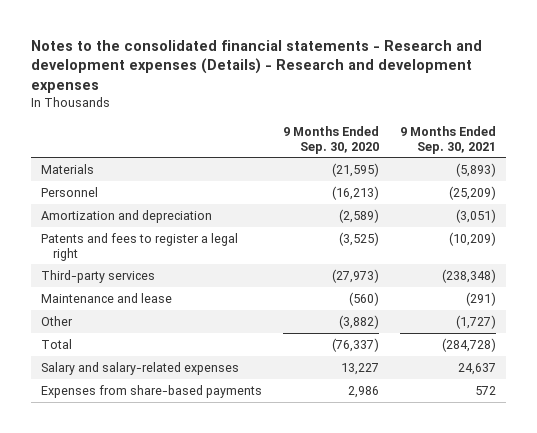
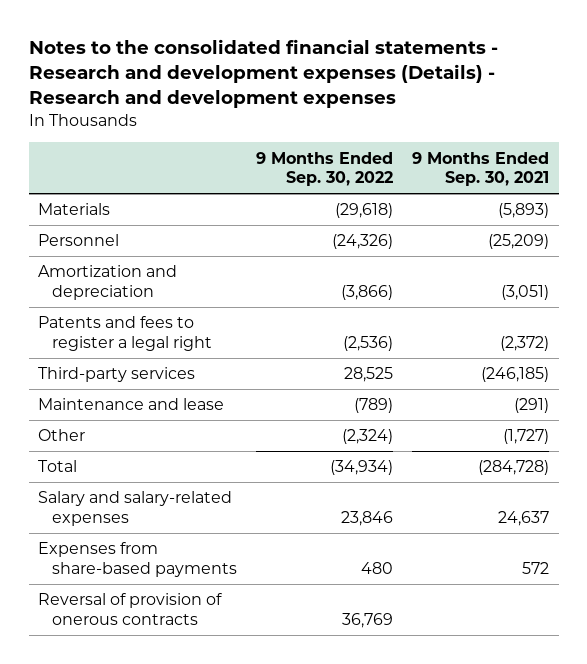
[283,125,380,154] 9 Months Ended Sep. 30, 2020 -> none
none -> [256,151,394,186] 9 Months Ended Sep. 30, 2022
[448,231,496,246] (10,209) -> [500,335,550,351] (2,372)
[441,268,496,283] (238,348) -> [481,367,550,383] (246,185)
none -> [38,593,223,625] Reversal of provision of onerous contracts

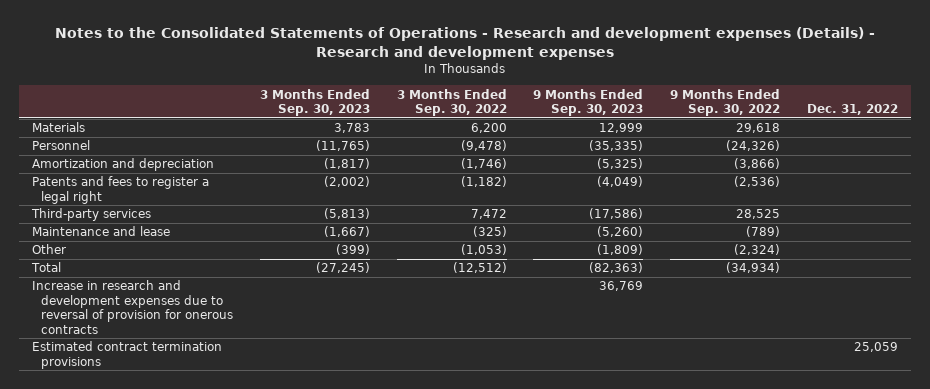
[28,38,498,109] Notes to the consolidated financial statements - Research and development expenses (Details) - Research and development expenses -> [54,26,875,60] Notes to the Consolidated Statements of Operations - Research and development expenses (Details) - Research and development expenses
[412,151,550,186] 9 Months Ended Sep. 30, 2021 -> none
none -> [259,88,370,117] 3 Months Ended Sep. 30, 2023
none -> [396,88,507,117] 3 Months Ended Sep. 30, 2022
none -> [533,88,644,117] 9 Months Ended Sep. 30, 2023
none -> [806,104,898,116] Dec. 31, 2022
[335,203,394,219] (29,618) -> [735,123,780,134] 29,618
[38,491,233,526] Salary and salary-related expenses -> none
[38,542,238,577] Expenses from share-based payments -> none
[38,593,223,625] Reversal of provision of onerous contracts -> none
none -> [32,280,234,334] Increase in research and development expenses due to reversal of provision for onerous contracts
none -> [32,341,223,369] Estimated contract termination provisions

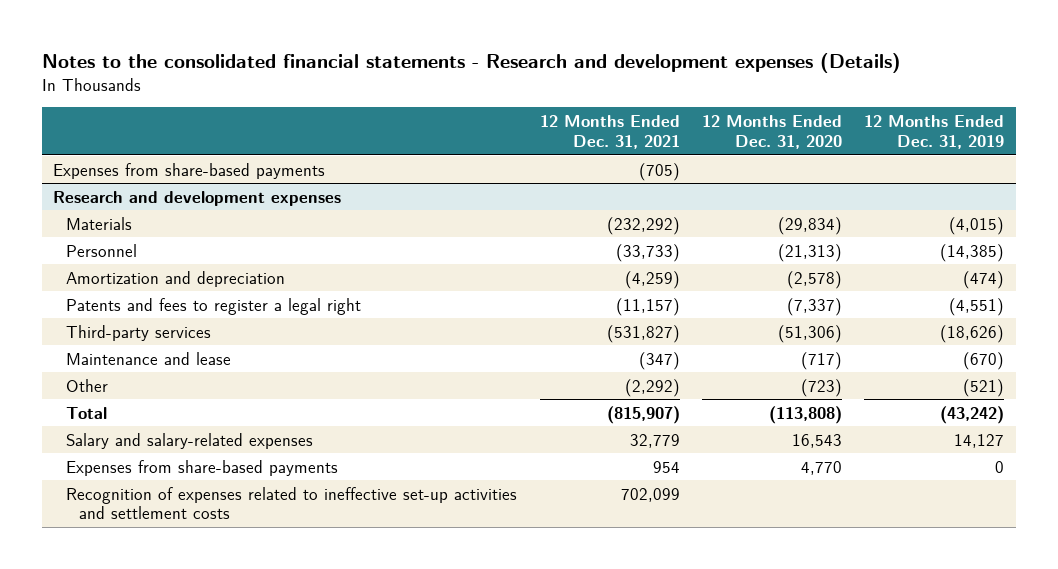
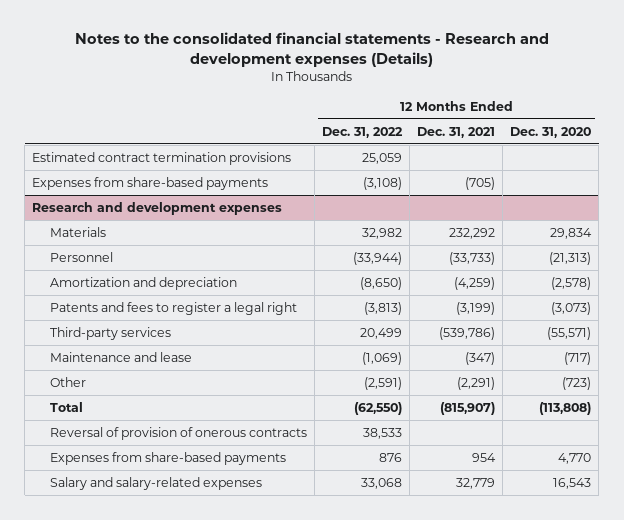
[864,114,1005,149] 12 Months Ended Dec. 31, 2019 -> none
none -> [321,126,403,138] Dec. 31, 2022
none -> [32,151,292,165] Estimated contract termination provisions
[606,216,680,235] (232,292) -> [449,227,496,239] 232,292
[778,216,843,235] (29,834) -> [550,227,593,239] 29,834
[615,297,680,316] (11,157) -> [456,301,496,315] (3,199)
[787,297,843,316] (7,337) -> [551,301,592,315] (3,073)
[606,324,680,343] (531,827) -> [439,326,496,340] (539,786)
[778,324,843,343] (51,306) -> [547,326,592,340] (55,571)
[624,378,680,397] (2,292) -> [457,376,496,390] (2,291)
none -> [49,426,307,440] Reversal of provision of onerous contracts
[66,486,518,520] Recognition of expenses related to ineffective set-up activities and settlement costs -> none
[66,432,314,449] Salary and salary-related expenses -> [49,476,262,490] Salary and salary-related expenses

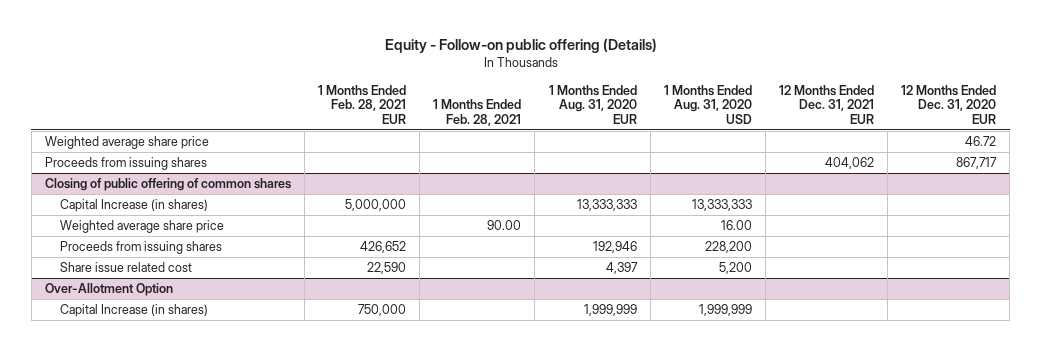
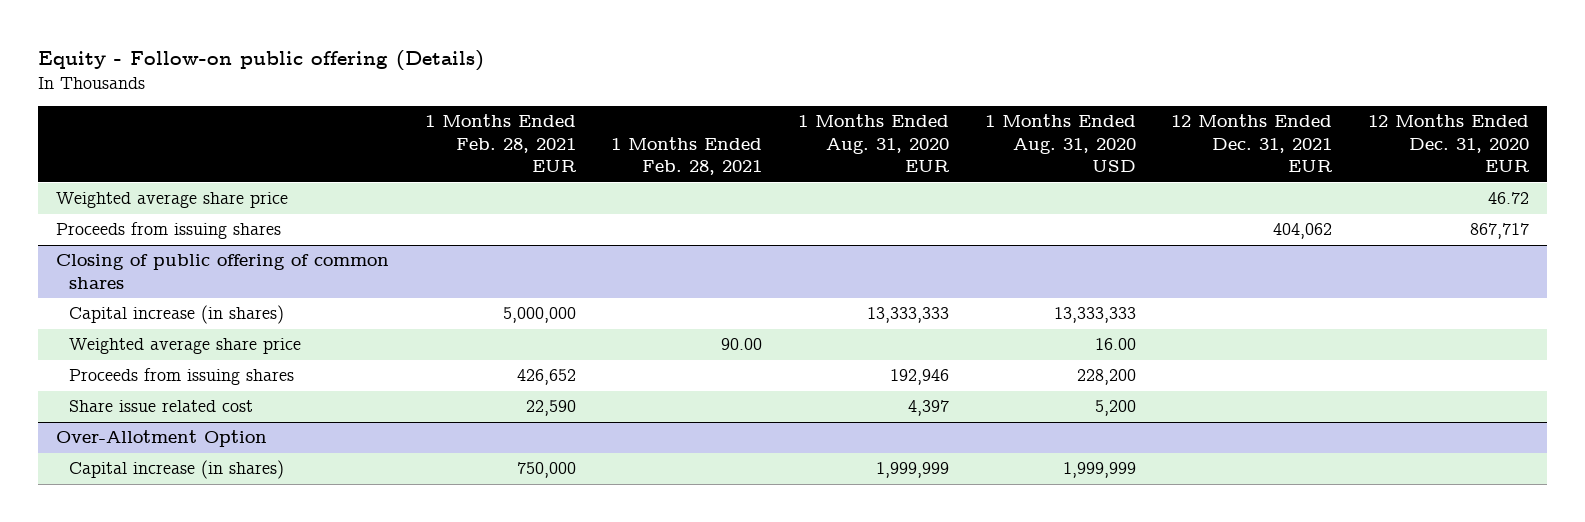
[60,198,209,212] Capital Increase (in shares) -> [69,305,285,325] Capital increase (in shares)
[60,303,209,317] Capital Increase (in shares) -> [69,460,285,480] Capital increase (in shares)

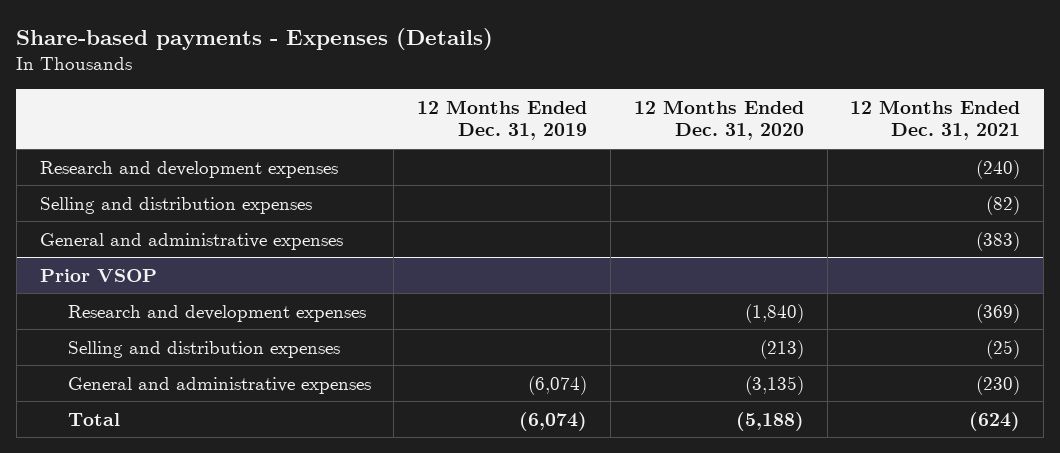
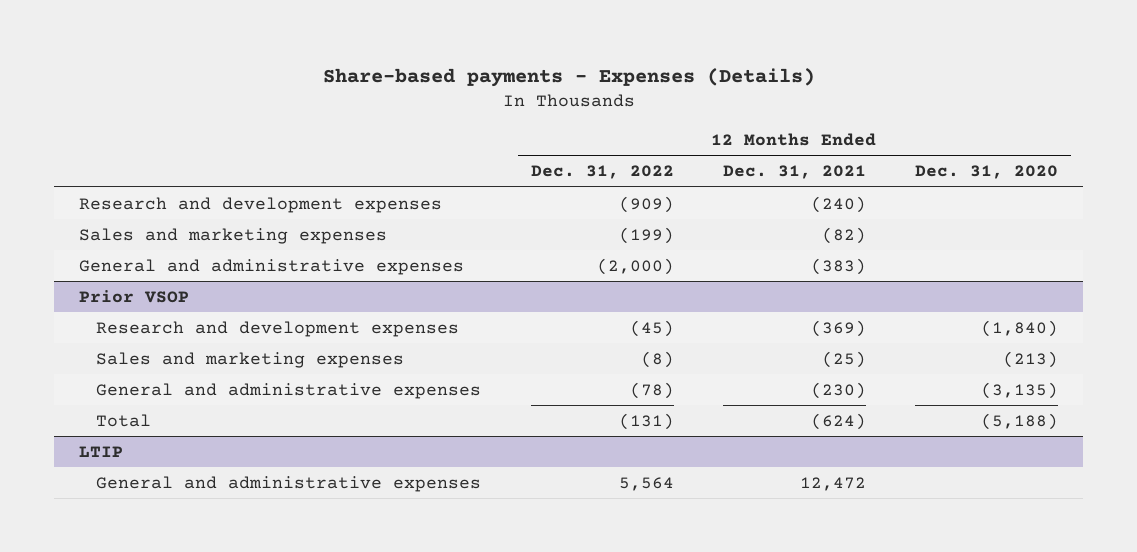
[417,99,588,141] 12 Months Ended Dec. 31, 2019 -> none
none -> [530,165,674,180] Dec. 31, 2022
[39,196,312,214] Selling and distribution expenses -> [78,227,387,244] Sales and marketing expenses
[67,340,340,358] Selling and distribution expenses -> [96,351,405,368] Sales and marketing expenses
none -> [78,445,123,457] LTIP
none -> [96,475,482,492] General and administrative expenses

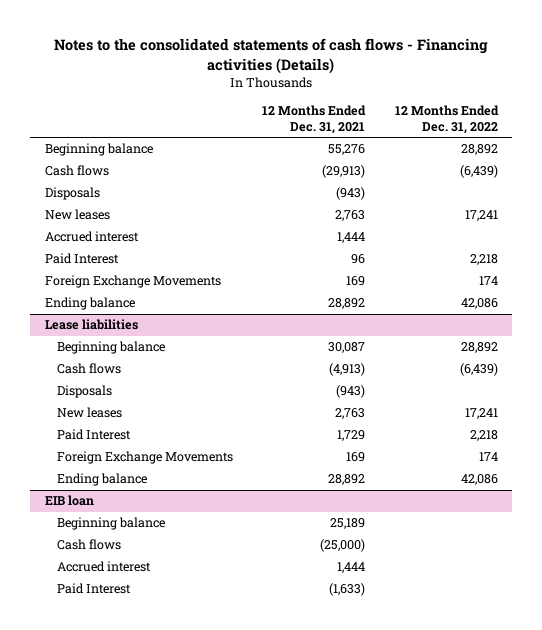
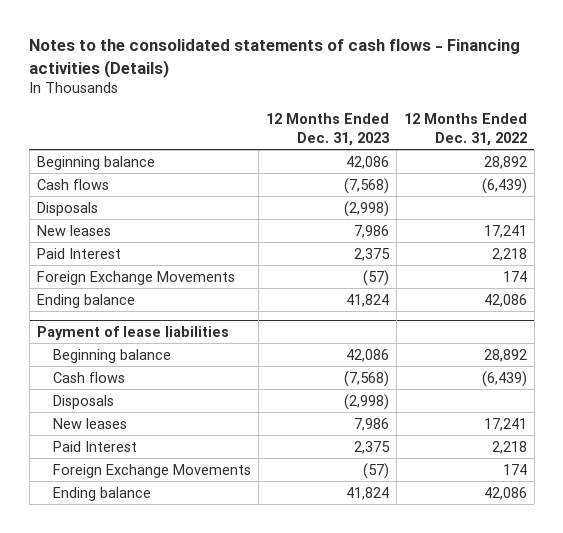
[262,104,367,134] 12 Months Ended Dec. 31, 2021 -> none
none -> [265,113,389,146] 12 Months Ended Dec. 31, 2023
[44,231,139,243] Accrued interest -> none
[44,319,138,331] Lease liabilities -> [36,325,229,340] Payment of lease liabilities
[44,495,94,507] EIB loan -> none
[56,517,165,531] Beginning balance -> none
[56,539,121,551] Cash flows -> none
[56,561,151,573] Accrued interest -> none
[56,583,131,595] Paid Interest -> none

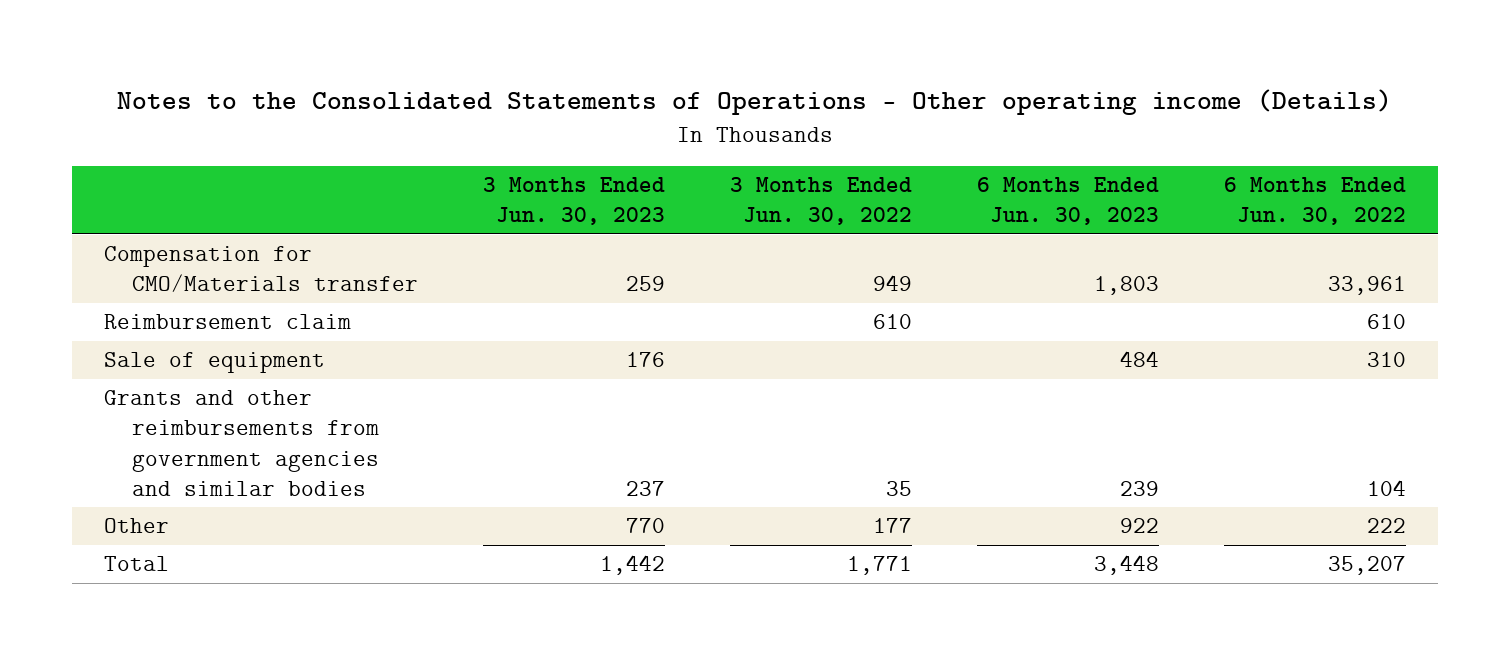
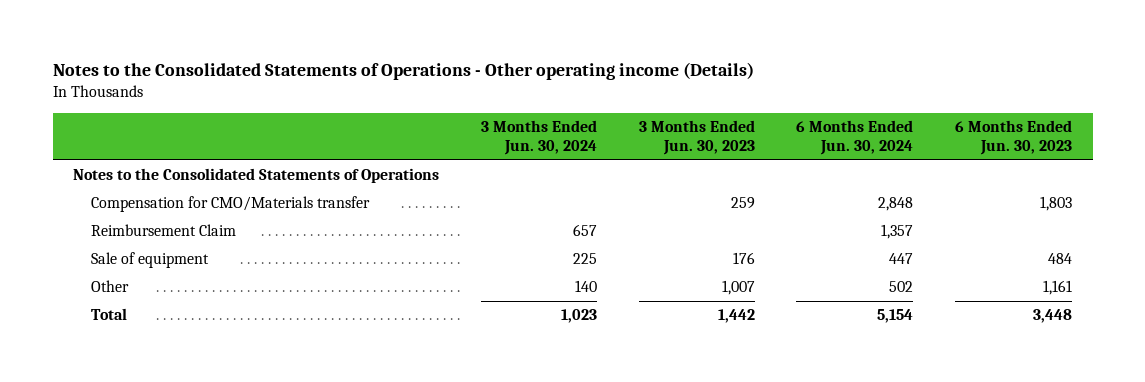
[729,176,912,226] 3 Months Ended Jun. 30, 2022 -> none
[1223,176,1406,226] 6 Months Ended Jun. 30, 2022 -> none
none -> [481,119,598,155] 3 Months Ended Jun. 30, 2024
none -> [796,119,914,155] 6 Months Ended Jun. 30, 2024
none -> [73,168,440,184] Notes to the Consolidated Statements of Operations
[104,314,352,330] Reimbursement claim -> [90,224,236,237] Reimbursement Claim
[104,390,380,496] Grants and other reimbursements from government agencies and similar bodies -> none
[626,518,666,534] 770 -> [721,280,755,296] 1,007
[1119,518,1159,534] 922 -> [1043,280,1073,296] 1,161

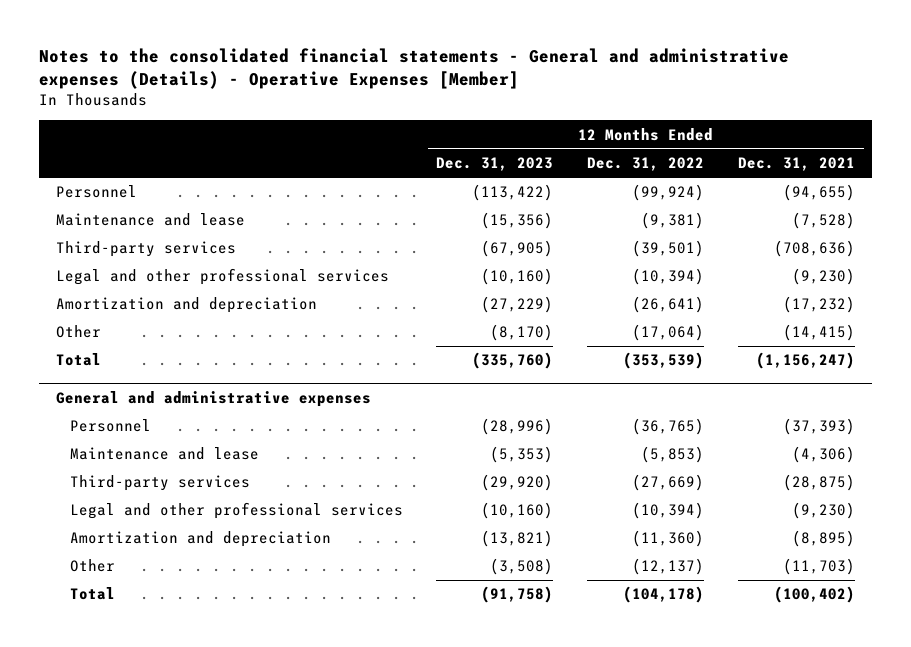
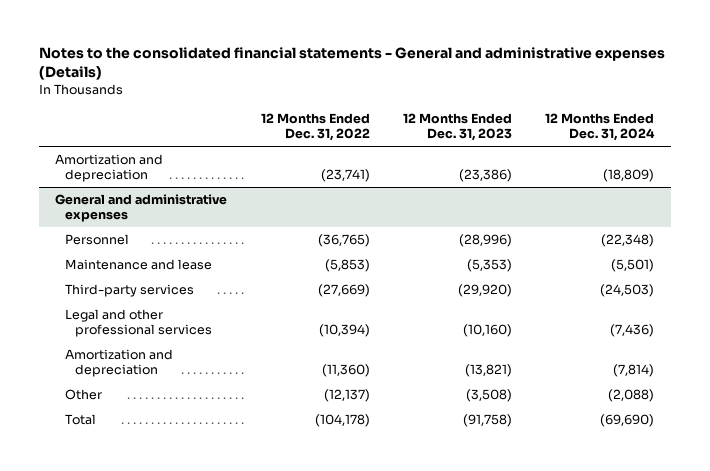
[39,48,790,90] Notes to the consolidated financial statements - General and administrative expenses (Details) - Operative Expenses [Member] -> [38,46,665,80] Notes to the consolidated financial statements - General and administrative expenses (Details)
[738,157,856,172] Dec. 31, 2021 -> none
none -> [545,112,656,142] 12 Months Ended Dec. 31, 2024
[56,185,138,199] Personnel -> none
[56,213,246,227] Maintenance and lease -> none
[56,241,237,258] Third-party services -> none
[56,268,390,286] Legal and other professional services -> none
[56,325,102,339] Other -> none
[56,353,102,367] Total -> none
[481,296,554,314] (27,229) -> [458,169,512,183] (23,386)
[632,296,705,314] (26,641) -> [320,169,370,183] (23,741)

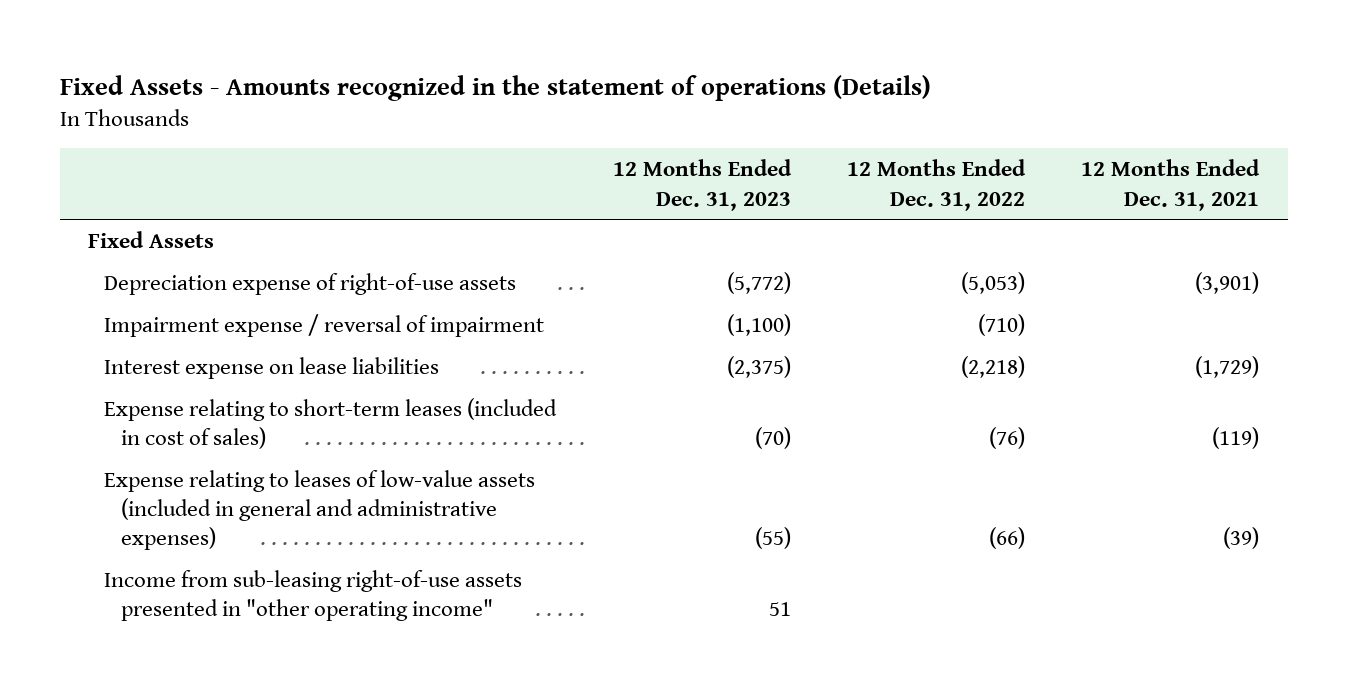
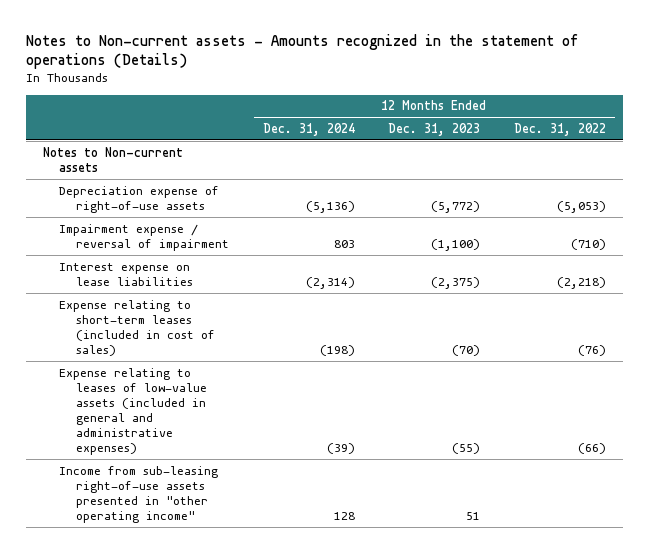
[60,75,932,102] Fixed Assets - Amounts recognized in the statement of operations (Details) -> [26,33,579,70] Notes to Non-current assets - Amounts recognized in the statement of operations (Details)
[1081,159,1261,211] 12 Months Ended Dec. 31, 2021 -> none
none -> [262,122,355,136] Dec. 31, 2024
[88,230,215,248] Fixed Assets -> [43,146,184,172] Notes to Non-current assets

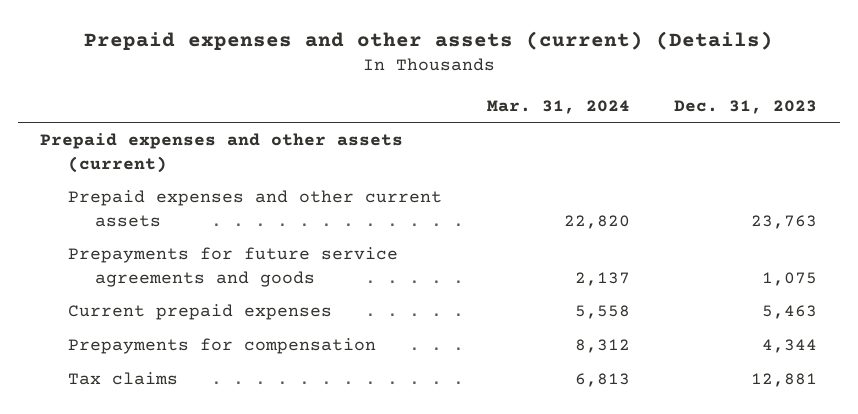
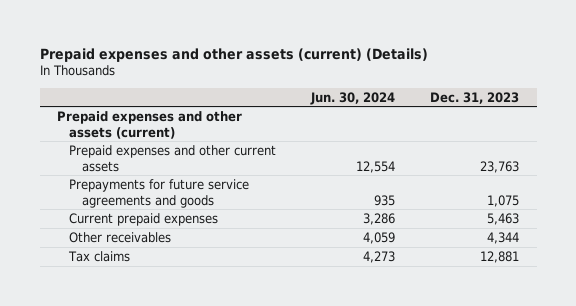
[486,99,630,114] Mar. 31, 2024 -> none
none -> [310,91,396,105] Jun. 30, 2024
[67,338,376,355] Prepayments for compensation -> [69,231,172,243] Other receivables

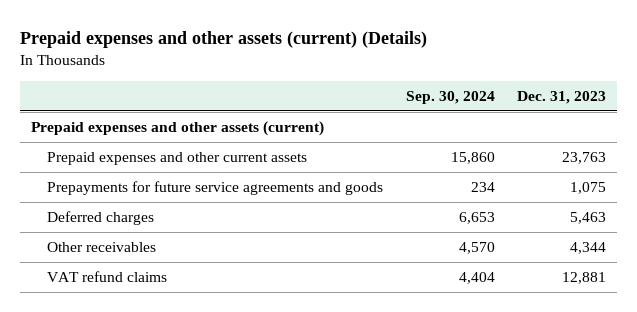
[310,91,396,105] Jun. 30, 2024 -> none
none -> [405,90,495,104] Sep. 30, 2024
[69,212,219,226] Current prepaid expenses -> [47,211,155,226] Deferred charges
[68,250,131,262] Tax claims -> [47,271,168,283] VAT refund claims

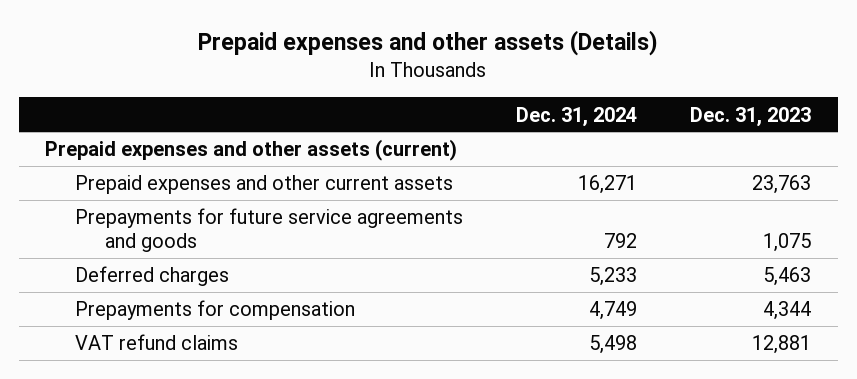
[19,31,427,49] Prepaid expenses and other assets (current) (Details) -> [198,29,659,56] Prepaid expenses and other assets (Details)
[405,90,495,104] Sep. 30, 2024 -> none
none -> [516,106,638,127] Dec. 31, 2024
[47,242,157,253] Other receivables -> [74,300,355,321] Prepayments for compensation

